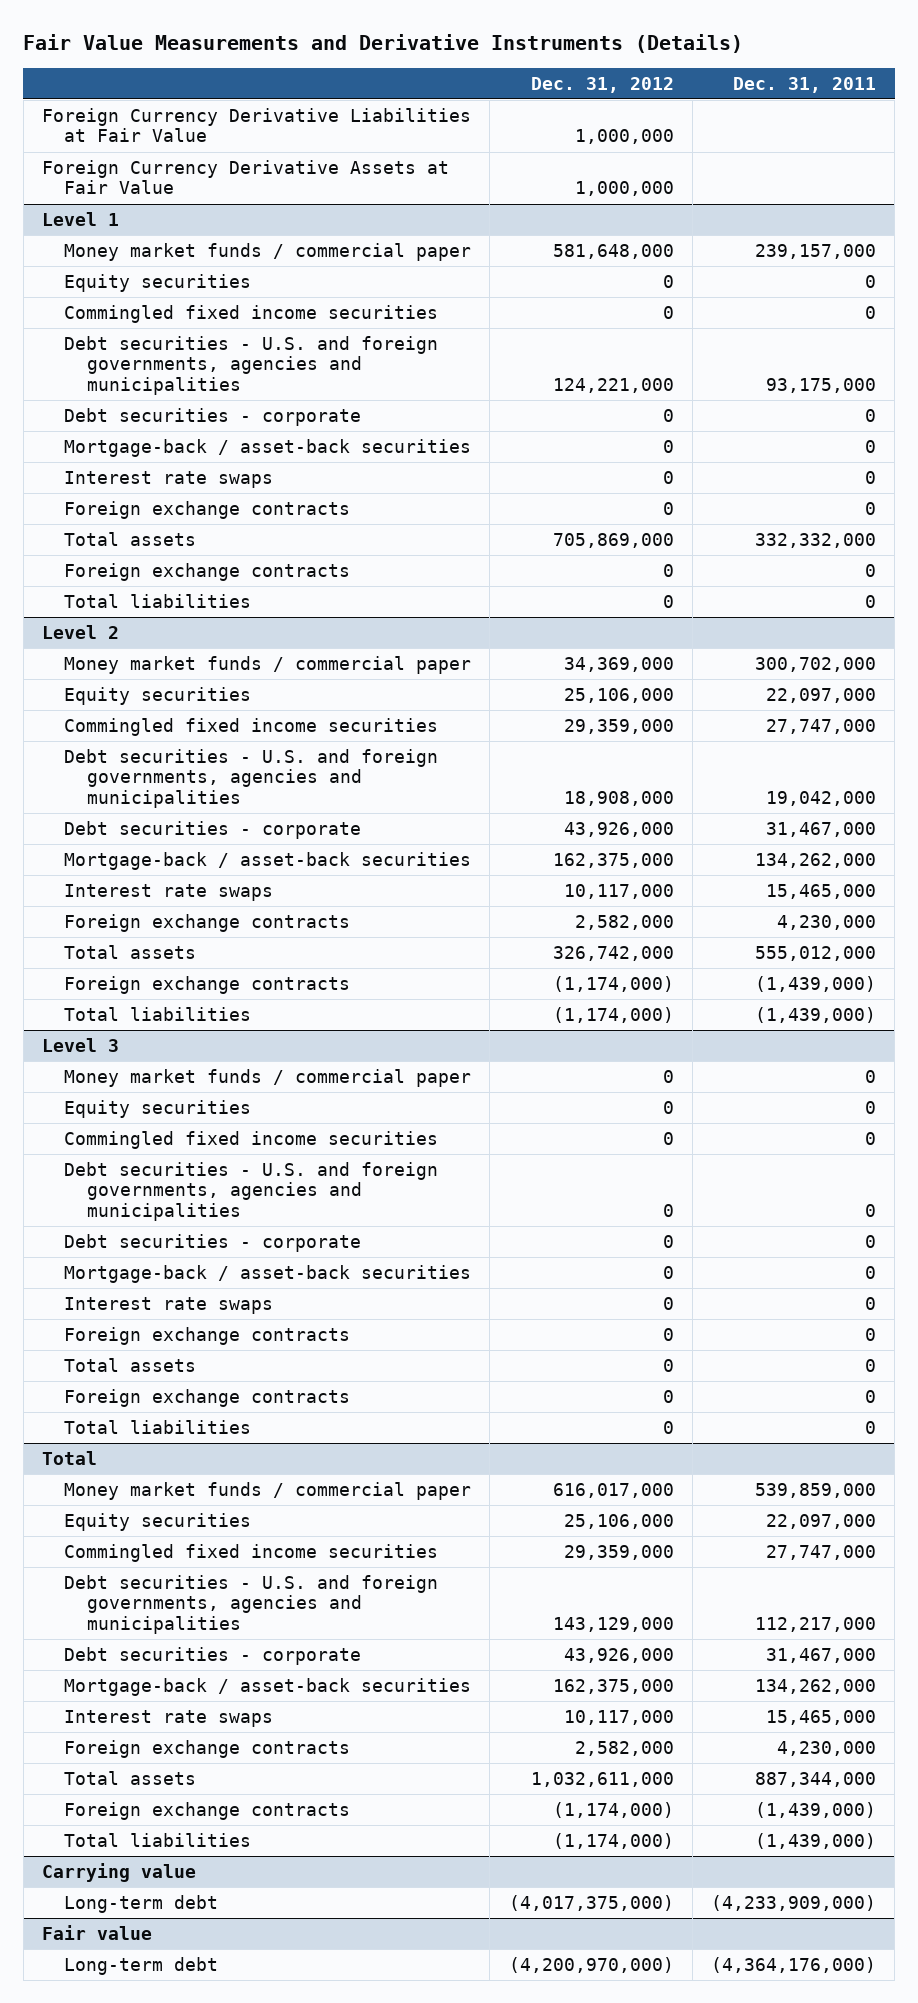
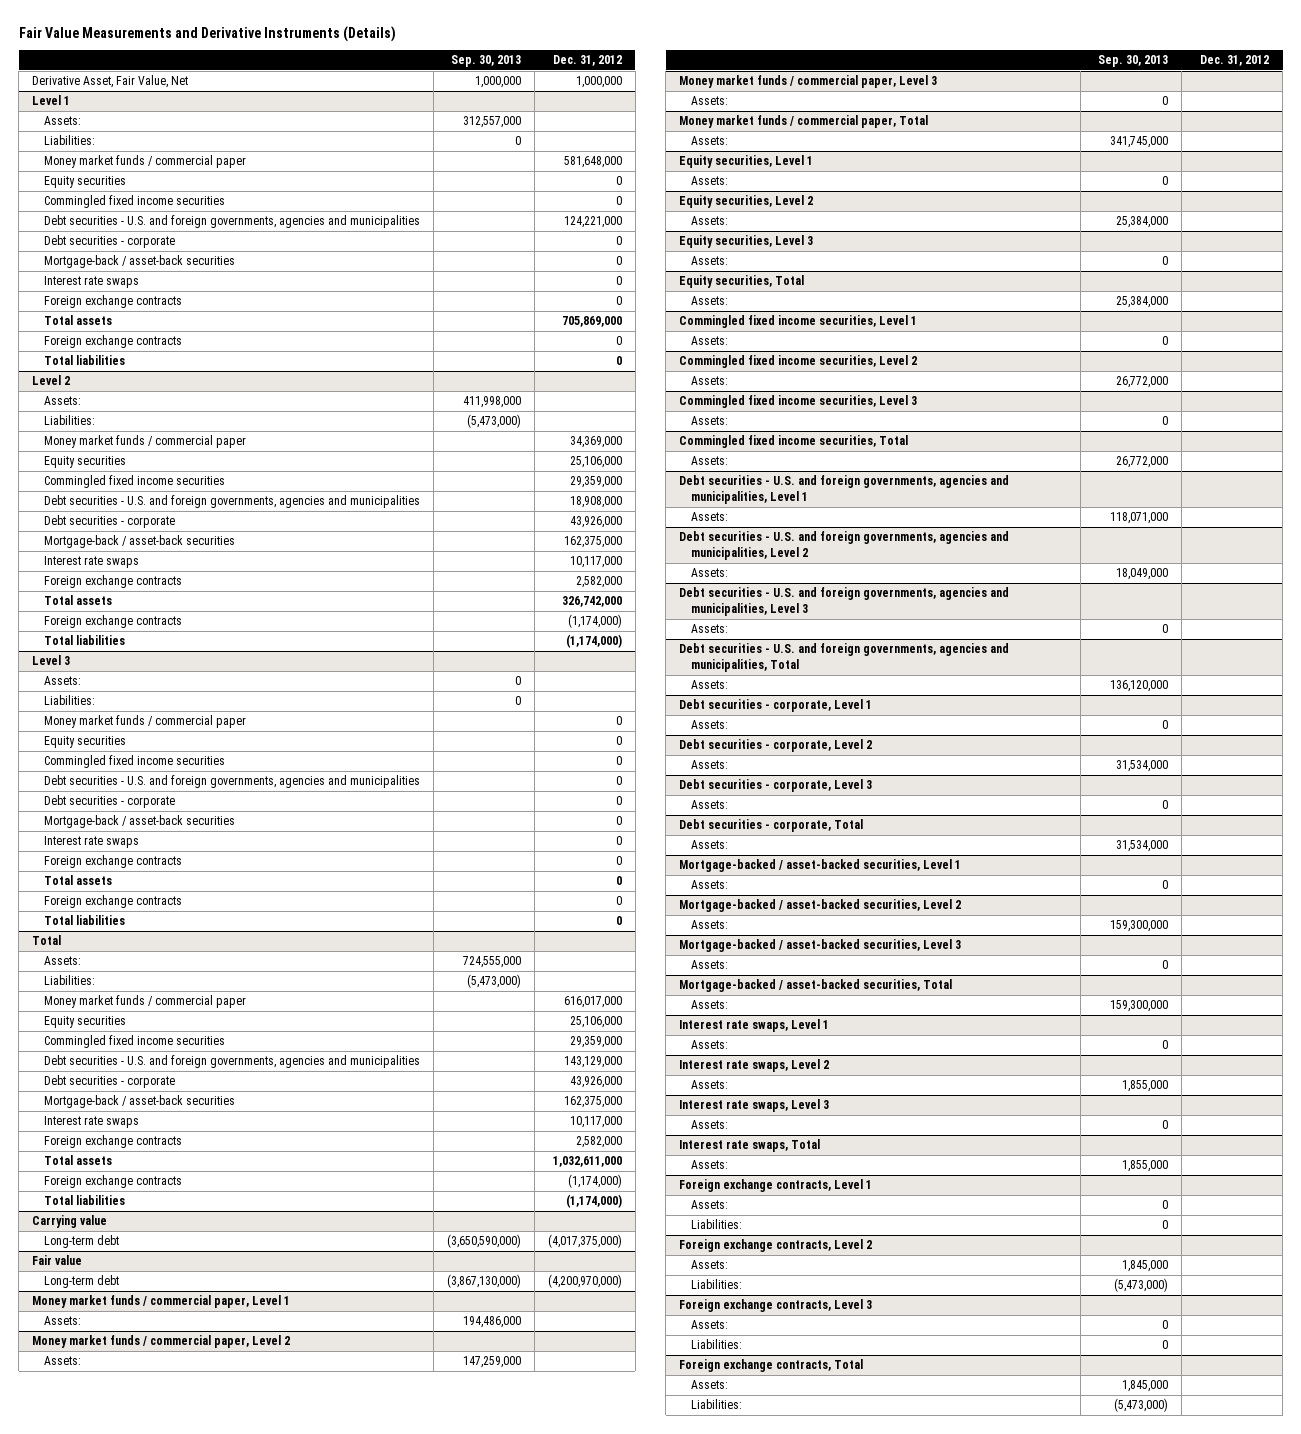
[732,76,876,93] Dec. 31, 2011 -> none
none -> [450,55,521,68] Sep. 30, 2013
[41,107,471,143] Foreign Currency Derivative Liabilities at Fair Value -> none
[41,159,449,195] Foreign Currency Derivative Assets at Fair Value -> [32,75,189,89] Derivative Asset, Fair Value, Net
none -> [43,116,81,126] Assets:
none -> [43,135,95,146] Liabilities:
none -> [43,396,81,406] Assets:
none -> [43,415,95,426] Liabilities:
none -> [43,676,81,686] Assets:
none -> [43,695,95,706] Liabilities:
none -> [43,956,81,966] Assets:
none -> [43,975,95,986] Liabilities:
none -> [32,1295,291,1309] Money market funds / commercial paper, Level 1
none -> [43,1316,81,1326] Assets:
none -> [32,1335,291,1349] Money market funds / commercial paper, Level 2
none -> [43,1356,81,1366] Assets:
none -> [679,75,938,89] Money market funds / commercial paper, Level 3
none -> [690,96,728,106] Assets:
none -> [679,115,929,129] Money market funds / commercial paper, Total
none -> [690,136,728,146] Assets:
none -> [679,155,814,169] Equity securities, Level 1
none -> [690,176,728,186] Assets:
none -> [679,195,814,209] Equity securities, Level 2
none -> [690,216,728,226] Assets:
none -> [679,235,814,249] Equity securities, Level 3
none -> [690,256,728,266] Assets:
none -> [679,275,805,289] Equity securities, Total
none -> [690,296,728,306] Assets:
none -> [679,315,918,329] Commingled fixed income securities, Level 1
none -> [690,336,728,346] Assets:
none -> [679,355,918,369] Commingled fixed income securities, Level 2
none -> [690,376,728,386] Assets:
none -> [679,395,918,409] Commingled fixed income securities, Level 3
none -> [690,416,728,426] Assets:
none -> [679,435,909,449] Commingled fixed income securities, Total
none -> [690,456,728,466] Assets:
none -> [679,475,1010,505] Debt securities - U.S. and foreign governments, agencies and municipalities, Level 1
none -> [690,512,728,522] Assets:
none -> [679,531,1010,561] Debt securities - U.S. and foreign governments, agencies and municipalities, Level 2
none -> [690,568,728,578] Assets:
none -> [679,587,1010,617] Debt securities - U.S. and foreign governments, agencies and municipalities, Level 3
none -> [690,624,728,634] Assets:
none -> [679,643,1010,673] Debt securities - U.S. and foreign governments, agencies and municipalities, Total
none -> [690,680,728,690] Assets:
none -> [679,699,873,713] Debt securities - corporate, Level 1
none -> [690,720,728,730] Assets:
none -> [679,739,873,753] Debt securities - corporate, Level 2
none -> [690,760,728,770] Assets:
none -> [679,779,873,793] Debt securities - corporate, Level 3
none -> [690,800,728,810] Assets:
none -> [679,819,864,833] Debt securities - corporate, Total
none -> [690,840,728,850] Assets:
none -> [679,859,962,873] Mortgage-backed / asset-backed securities, Level 1
none -> [690,880,728,890] Assets:
none -> [679,899,962,913] Mortgage-backed / asset-backed securities, Level 2
none -> [690,920,728,930] Assets:
none -> [679,939,962,953] Mortgage-backed / asset-backed securities, Level 3
none -> [690,960,728,970] Assets:
none -> [679,979,953,993] Mortgage-backed / asset-backed securities, Total
none -> [690,1000,728,1010] Assets:
none -> [679,1019,830,1033] Interest rate swaps, Level 1
none -> [690,1040,728,1050] Assets:
none -> [679,1059,830,1073] Interest rate swaps, Level 2
none -> [690,1080,728,1090] Assets:
none -> [679,1099,830,1113] Interest rate swaps, Level 3
none -> [690,1120,728,1130] Assets:
none -> [679,1139,821,1153] Interest rate swaps, Total
none -> [690,1160,728,1170] Assets:
none -> [679,1179,873,1193] Foreign exchange contracts, Level 1
none -> [690,1200,728,1210] Assets:
none -> [690,1219,742,1230] Liabilities:
none -> [679,1239,873,1253] Foreign exchange contracts, Level 2
none -> [690,1260,728,1270] Assets:
none -> [690,1279,742,1290] Liabilities:
none -> [679,1299,873,1313] Foreign exchange contracts, Level 3
none -> [690,1320,728,1330] Assets:
none -> [690,1339,742,1350] Liabilities:
none -> [679,1359,864,1373] Foreign exchange contracts, Total
none -> [690,1380,728,1390] Assets:
none -> [690,1399,742,1410] Liabilities:

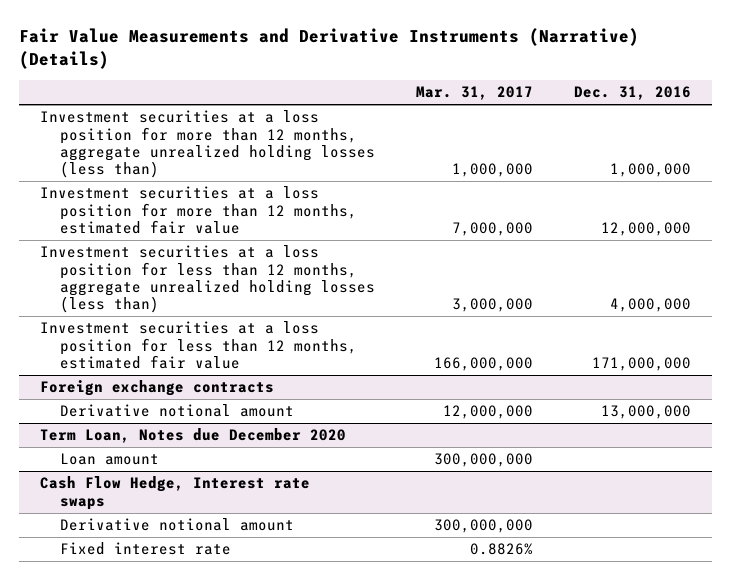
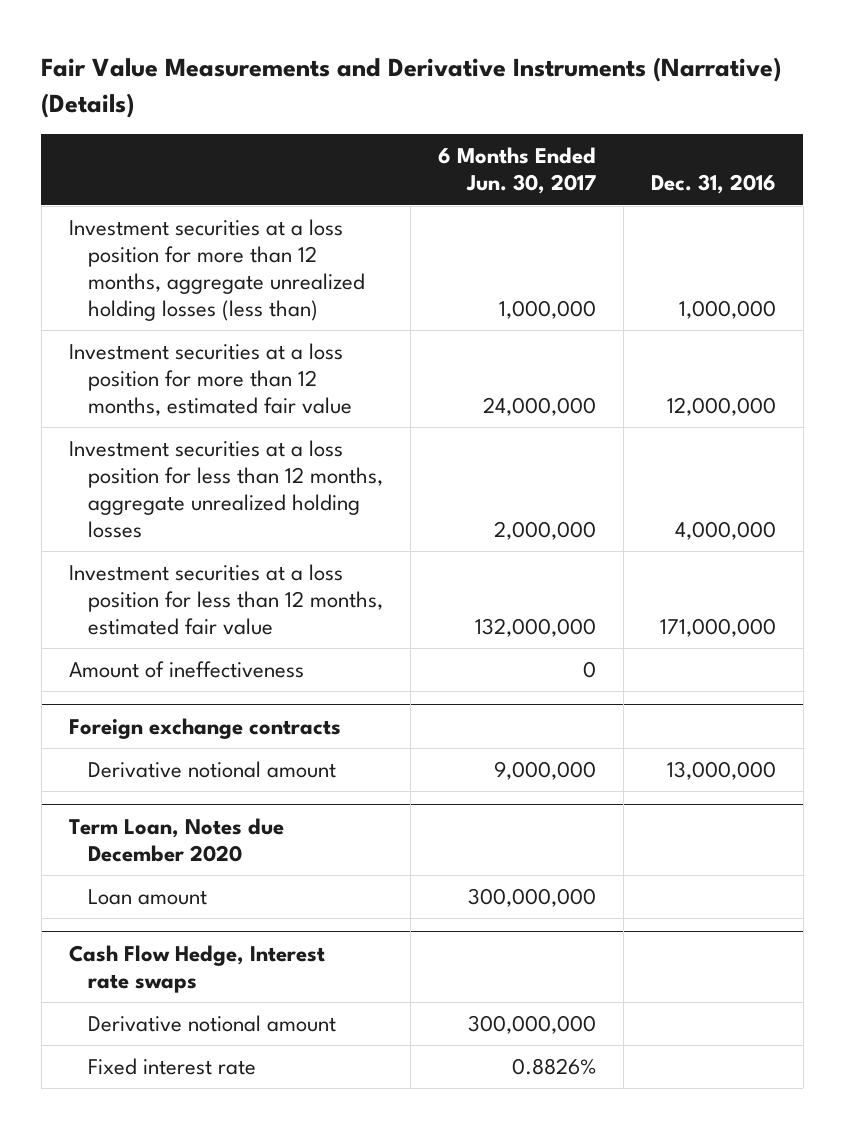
[416,86,534,101] Mar. 31, 2017 -> none
none -> [437,147,596,195] 6 Months Ended Jun. 30, 2017
[39,245,376,313] Investment securities at a loss position for less than 12 months, aggregate unrealized holding losses (less than) -> [68,440,384,539] Investment securities at a loss position for less than 12 months, aggregate unrealized holding losses
none -> [68,661,304,679] Amount of ineffectiveness

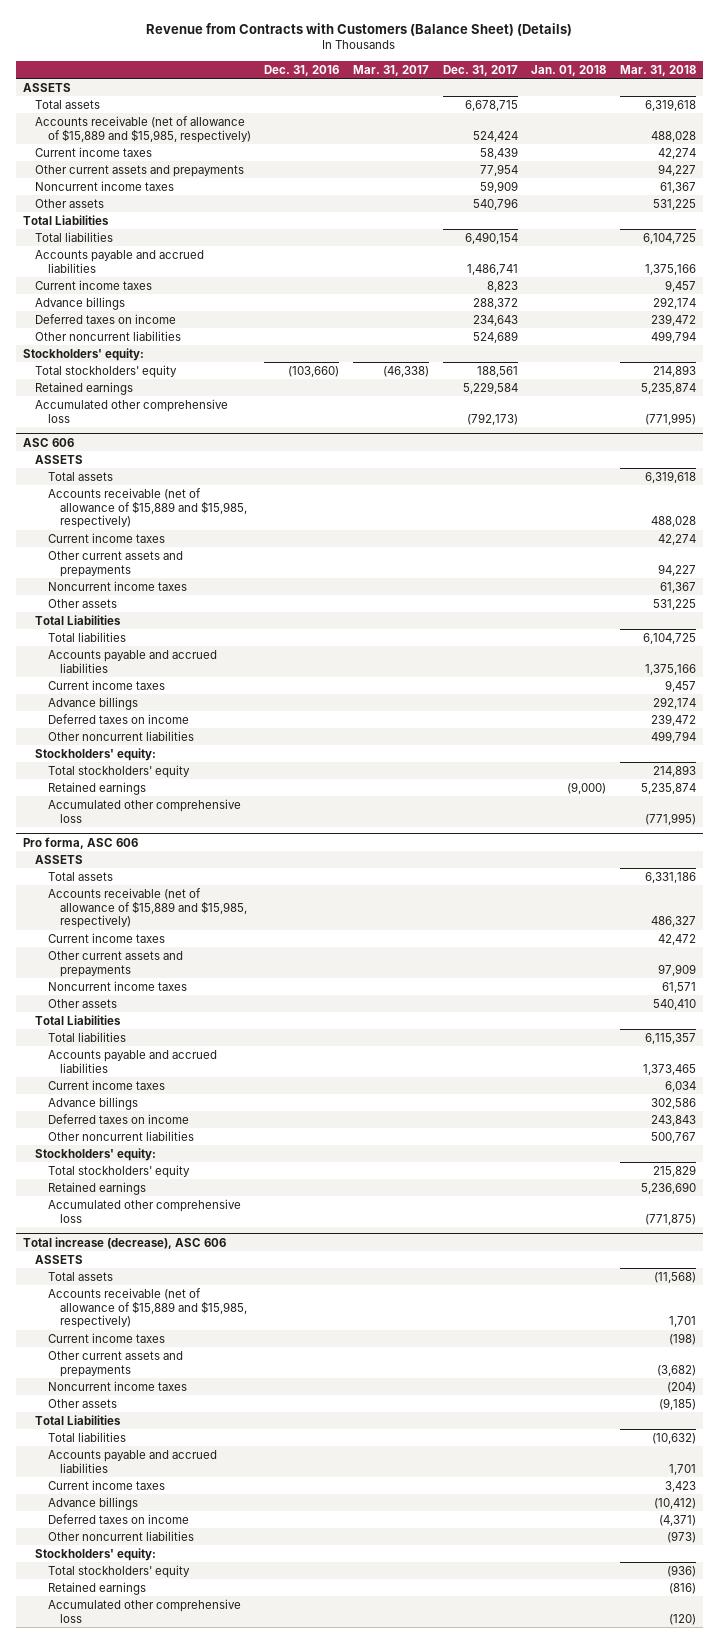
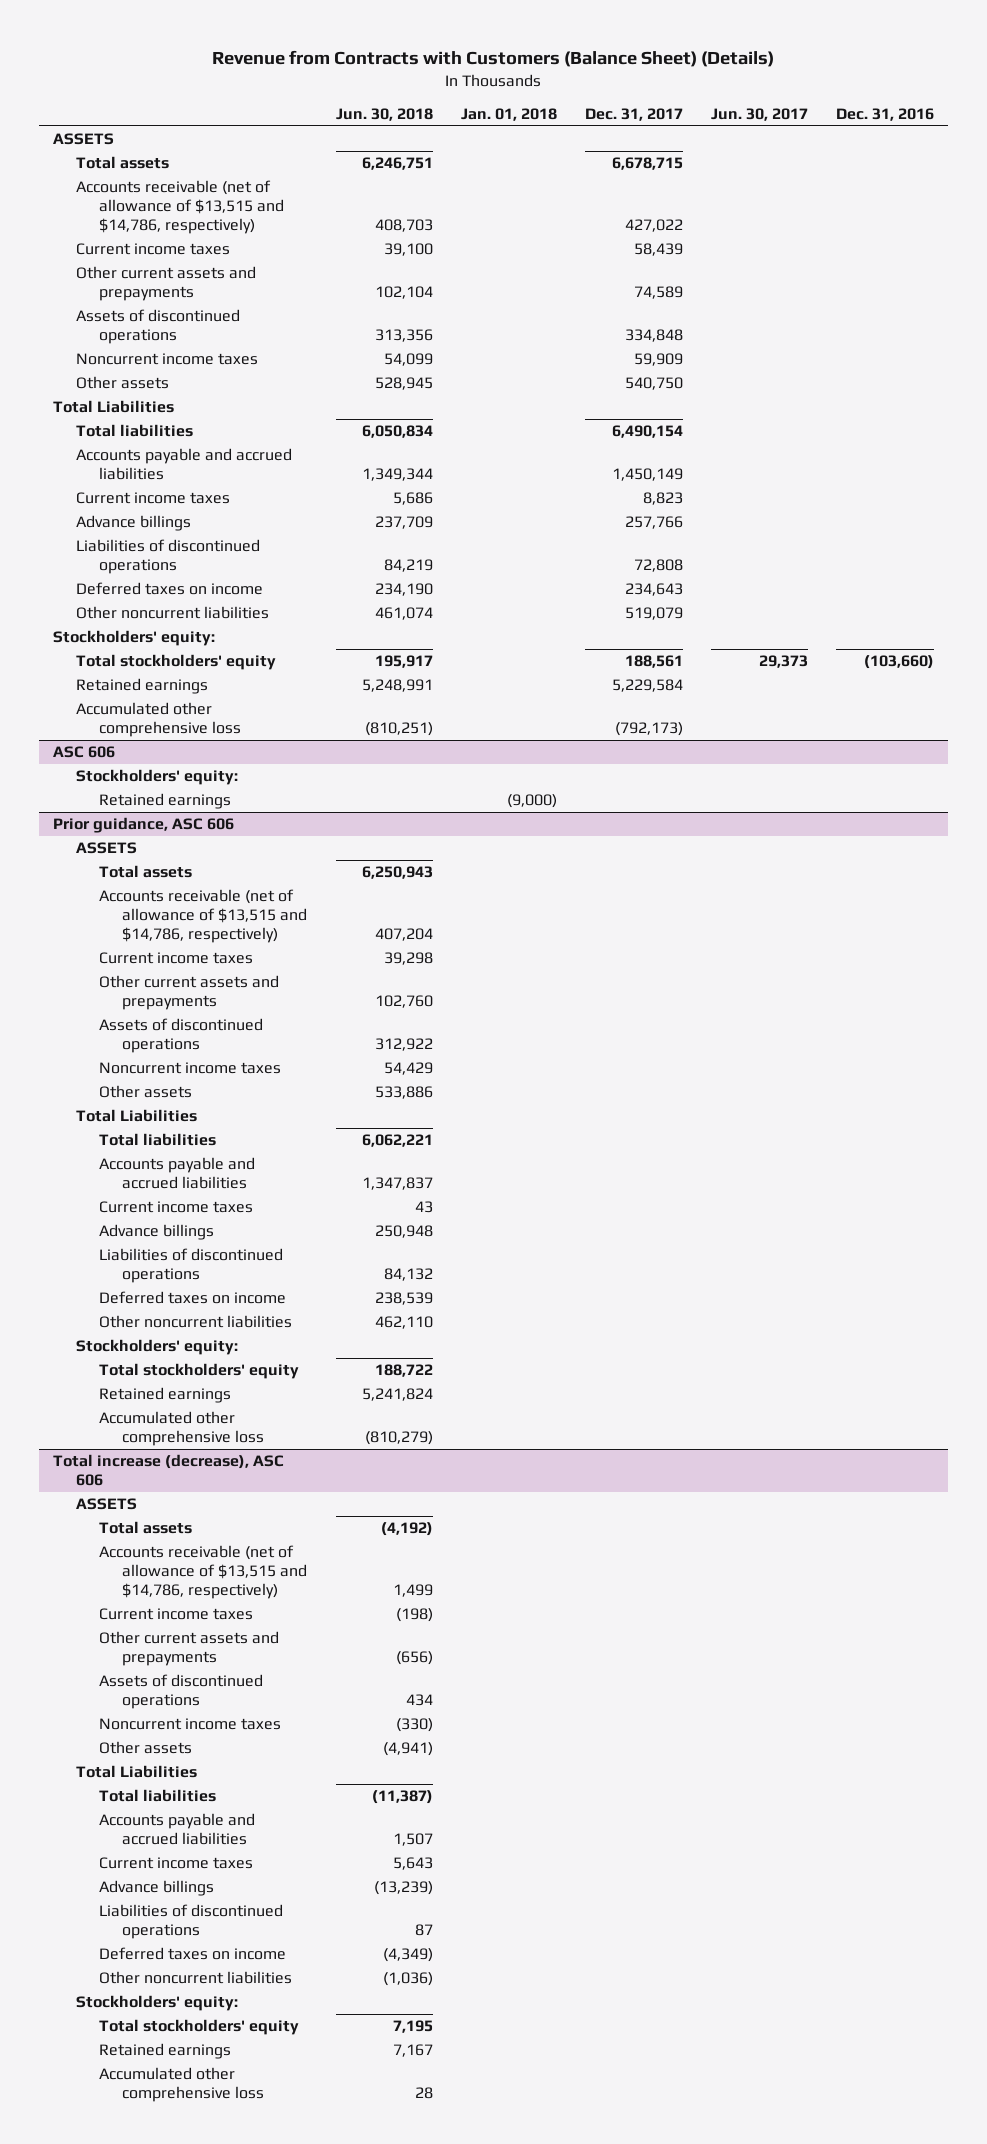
[352,64,429,76] Mar. 31, 2017 -> none
[619,64,696,76] Mar. 31, 2018 -> none
none -> [335,108,433,122] Jun. 30, 2018
none -> [710,108,808,122] Jun. 30, 2017
[35,115,251,143] Accounts receivable (net of allowance of $15,889 and $15,985, respectively) -> [76,180,285,235] Accounts receivable (net of allowance of $13,515 and $14,786, respectively)
[472,130,518,142] 524,424 -> [624,219,683,233] 427,022
[479,163,518,176] 77,954 -> [633,286,683,300] 74,589
none -> [76,309,241,345] Assets of discontinued operations
[472,197,518,210] 540,796 -> [624,377,683,391] 540,750
[466,263,518,275] 1,486,741 -> [611,468,683,482] 1,450,149
[472,297,518,309] 288,372 -> [624,516,683,530] 257,766
none -> [76,539,261,575] Liabilities of discontinued operations
[472,330,518,343] 524,689 -> [624,607,683,621] 519,079
[35,454,84,464] ASSETS -> none
[47,471,113,481] Total assets -> none
[47,487,248,529] Accounts receivable (net of allowance of $15,889 and $15,985, respectively) -> none
[47,532,165,543] Current income taxes -> none
[47,550,183,577] Other current assets and prepayments -> none
[47,580,187,591] Noncurrent income taxes -> none
[47,598,117,608] Other assets -> none
[35,614,122,625] Total Liabilities -> none
[47,631,126,642] Total liabilities -> none
[47,649,217,673] Accounts payable and accrued liabilities -> none
[47,679,165,690] Current income taxes -> none
[47,696,138,710] Advance billings -> none
[47,713,189,724] Deferred taxes on income -> none
[47,730,194,741] Other noncurrent liabilities -> none
[47,764,190,778] Total stockholders' equity -> none
[47,798,241,823] Accumulated other comprehensive loss -> none
[22,836,138,849] Pro forma, ASC 606 -> none
[35,854,84,864] ASSETS -> none
[47,871,113,881] Total assets -> none
[47,887,248,929] Accounts receivable (net of allowance of $15,889 and $15,985, respectively) -> none
[47,932,165,943] Current income taxes -> none
[47,950,183,977] Other current assets and prepayments -> none
[47,980,187,991] Noncurrent income taxes -> none
[47,998,117,1008] Other assets -> none
[35,1014,122,1025] Total Liabilities -> none
[47,1031,126,1042] Total liabilities -> none
[47,1049,217,1073] Accounts payable and accrued liabilities -> none
[47,1079,165,1090] Current income taxes -> none
[47,1096,138,1110] Advance billings -> none
[47,1113,189,1124] Deferred taxes on income -> none
[47,1130,194,1141] Other noncurrent liabilities -> none
[35,1147,157,1161] Stockholders' equity: -> none
[47,1164,190,1178] Total stockholders' equity -> none
[47,1181,146,1195] Retained earnings -> none
[47,1198,241,1223] Accumulated other comprehensive loss -> none
none -> [53,817,235,834] Prior guidance, ASC 606
none -> [76,842,138,855] ASSETS
none -> [99,865,193,879] Total assets
none -> [99,889,308,944] Accounts receivable (net of allowance of $13,515 and $14,786, respectively)
none -> [99,952,254,965] Current income taxes
none -> [99,975,280,1011] Other current assets and prepayments
none -> [99,1018,264,1054] Assets of discontinued operations
none -> [99,1062,282,1075] Noncurrent income taxes
none -> [99,1085,193,1099] Other assets
none -> [76,1109,198,1123] Total Liabilities
none -> [99,1133,217,1147] Total liabilities
none -> [99,1157,256,1190] Accounts payable and accrued liabilities
none -> [99,1201,254,1214] Current income taxes
none -> [99,1224,215,1241] Advance billings
none -> [99,1248,284,1284] Liabilities of discontinued operations
none -> [99,1291,287,1305] Deferred taxes on income
none -> [99,1315,293,1329] Other noncurrent liabilities
none -> [76,1339,239,1356] Stockholders' equity:
none -> [99,1363,300,1380] Total stockholders' equity
none -> [99,1387,232,1404] Retained earnings
none -> [99,1411,265,1447] Accumulated other comprehensive loss
[47,1287,248,1329] Accounts receivable (net of allowance of $15,889 and $15,985, respectively) -> [99,1545,308,1600] Accounts receivable (net of allowance of $13,515 and $14,786, respectively)
none -> [99,1674,264,1710] Assets of discontinued operations
none -> [99,1904,284,1940] Liabilities of discontinued operations

